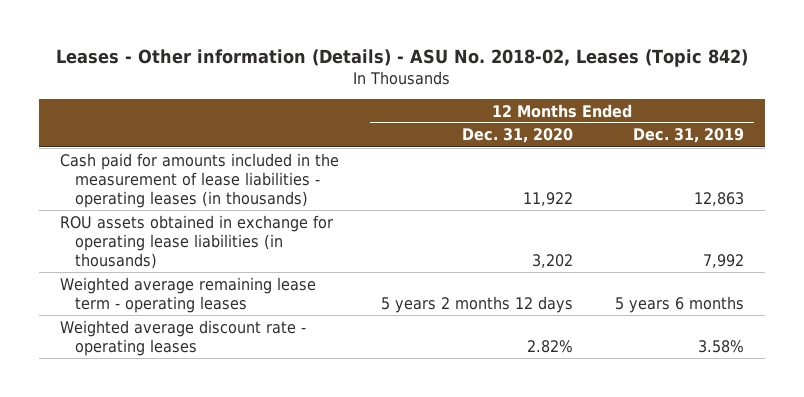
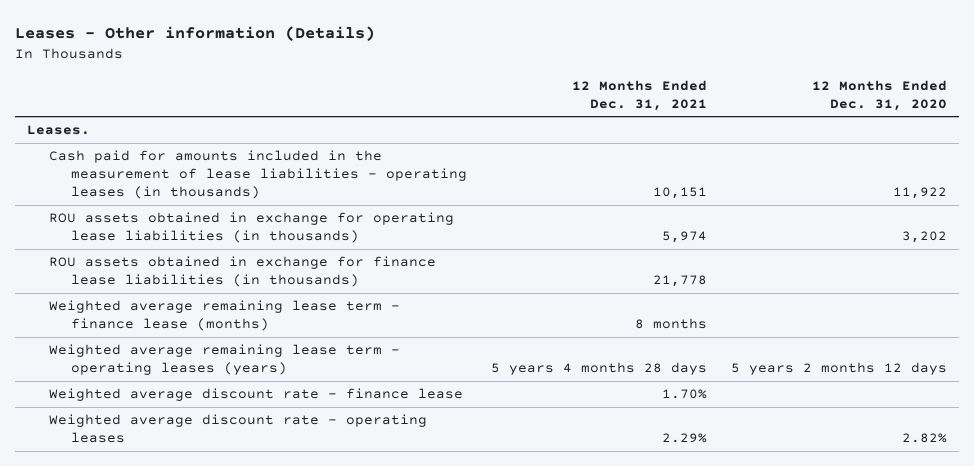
[55,48,748,67] Leases - Other information (Details) - ASU No. 2018-02, Leases (Topic 842) -> [15,25,376,41] Leases - Other information (Details)
[632,128,744,144] Dec. 31, 2019 -> none
none -> [571,79,707,111] 12 Months Ended Dec. 31, 2021
none -> [27,125,91,136] Leases.
none -> [48,256,436,288] ROU assets obtained in exchange for finance lease liabilities (in thousands)
none -> [48,300,400,332] Weighted average remaining lease term - finance lease (months)
[59,276,316,313] Weighted average remaining lease term - operating leases -> [48,344,400,376] Weighted average remaining lease term - operating leases (years)
none -> [48,388,463,402] Weighted average discount rate - finance lease

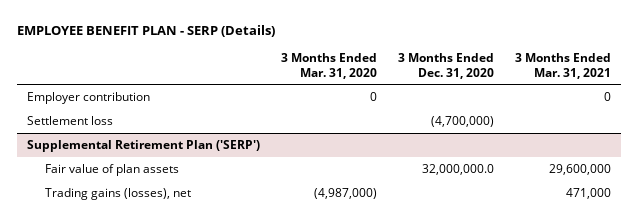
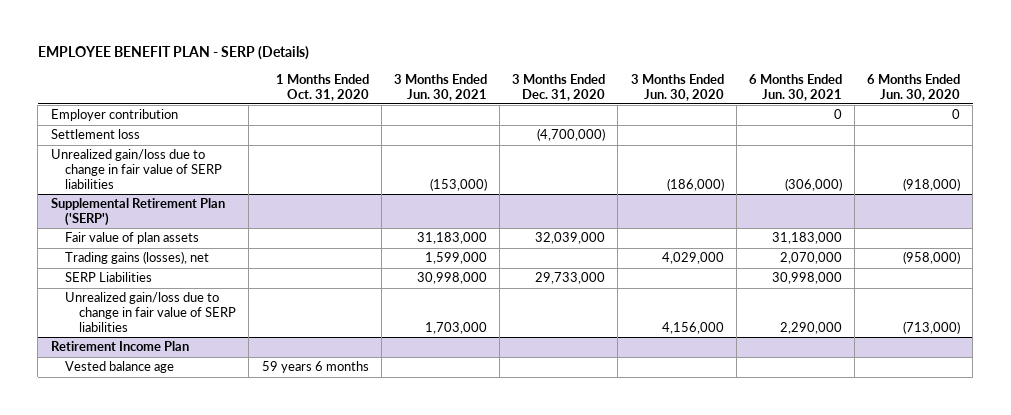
[281,52,378,79] 3 Months Ended Mar. 31, 2020 -> none
[514,52,611,79] 3 Months Ended Mar. 31, 2021 -> none
none -> [275,73,369,101] 1 Months Ended Oct. 31, 2020
none -> [393,73,487,101] 3 Months Ended Jun. 30, 2021
none -> [630,73,724,101] 3 Months Ended Jun. 30, 2020
none -> [748,73,842,101] 6 Months Ended Jun. 30, 2021
none -> [867,73,961,101] 6 Months Ended Jun. 30, 2020
none -> [50,149,222,189] Unrealized gain/loss due to change in fair value of SERP liabilities
[421,163,494,175] 32,000,000.0 -> [535,232,606,245] 32,039,000
none -> [64,272,152,283] SERP Liabilities
none -> [64,292,237,332] Unrealized gain/loss due to change in fair value of SERP liabilities
none -> [50,341,189,352] Retirement Income Plan
none -> [64,361,174,374] Vested balance age

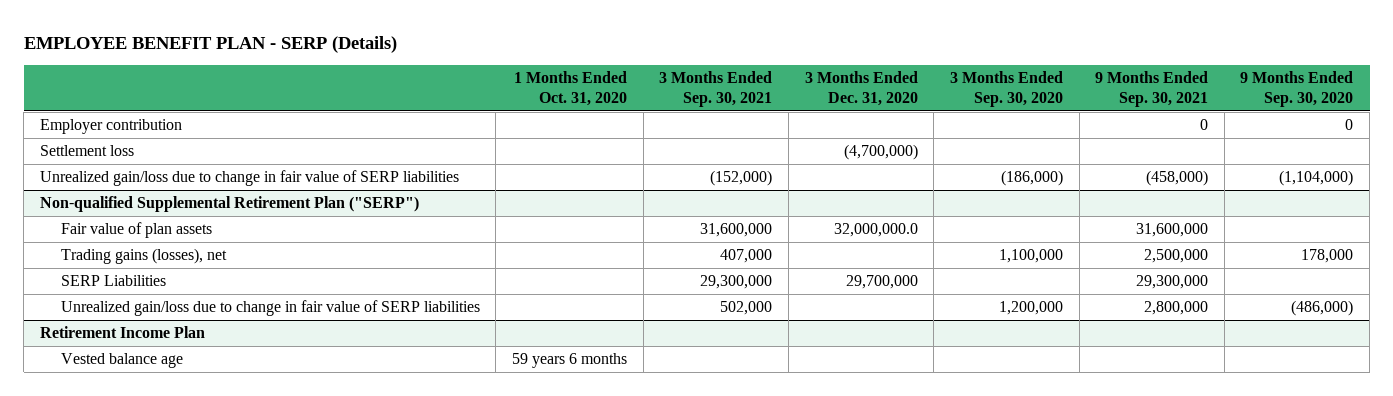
[393,73,487,101] 3 Months Ended Jun. 30, 2021 -> none
[630,73,724,101] 3 Months Ended Jun. 30, 2020 -> none
[748,73,842,101] 6 Months Ended Jun. 30, 2021 -> none
[867,73,961,101] 6 Months Ended Jun. 30, 2020 -> none
none -> [659,71,773,107] 3 Months Ended Sep. 30, 2021
none -> [949,71,1063,107] 3 Months Ended Sep. 30, 2020
none -> [1095,71,1209,107] 9 Months Ended Sep. 30, 2021
none -> [1240,71,1354,107] 9 Months Ended Sep. 30, 2020
[50,198,225,227] Supplemental Retirement Plan ('SERP') -> [39,196,419,213] Non-qualified Supplemental Retirement Plan ("SERP")
[535,232,606,245] 32,039,000 -> [833,223,918,238] 32,000,000.0
[535,272,606,285] 29,733,000 -> [845,275,918,290] 29,700,000

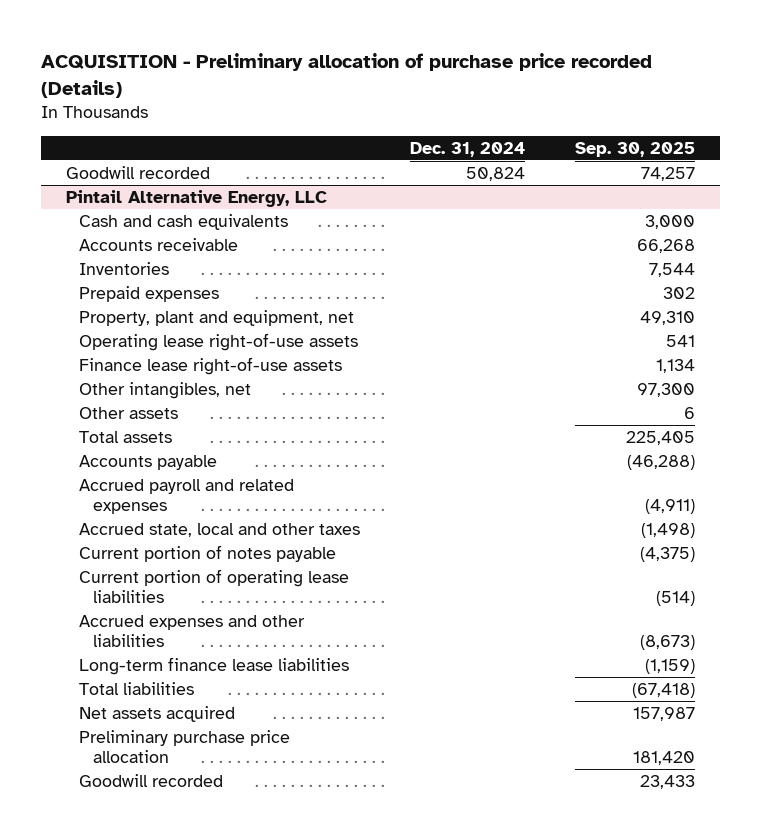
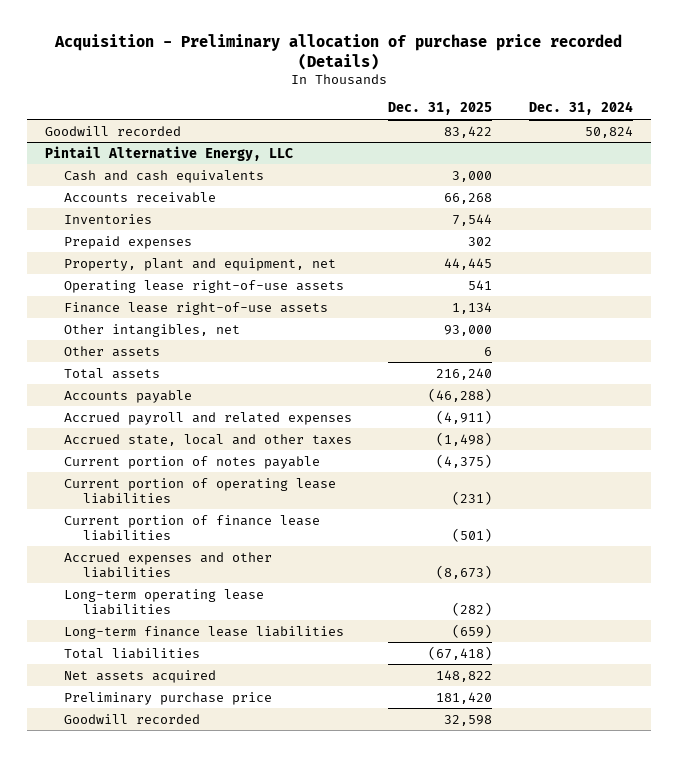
[40,52,652,98] ACQUISITION - Preliminary allocation of purchase price recorded (Details) -> [53,33,622,70] Acquisition - Preliminary allocation of purchase price recorded (Details)
[574,141,695,157] Sep. 30, 2025 -> none
none -> [388,102,493,116] Dec. 31, 2025
none -> [63,514,320,541] Current portion of finance lease liabilities
none -> [63,588,264,615] Long-term operating lease liabilities
[79,730,291,764] Preliminary purchase price allocation -> [63,691,272,705] Preliminary purchase price

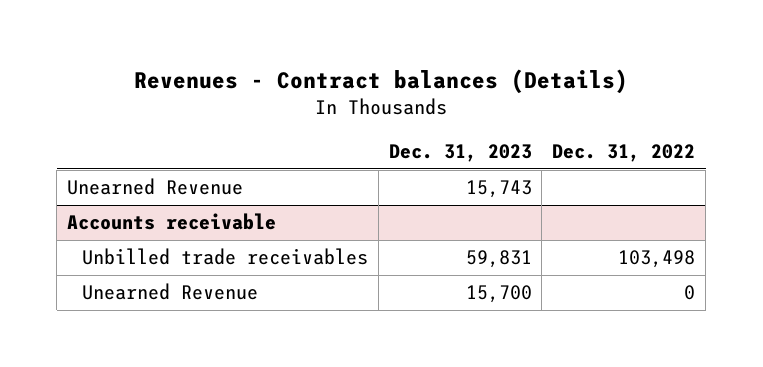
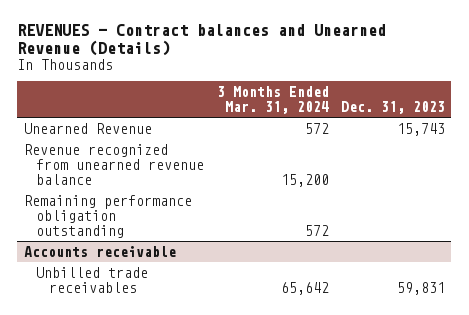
[134,68,629,94] Revenues - Contract balances (Details) -> [17,23,387,56] REVENUES - Contract balances and Unearned Revenue (Details)
[552,144,696,163] Dec. 31, 2022 -> none
none -> [216,86,329,115] 3 Months Ended Mar. 31, 2024
none -> [23,143,205,185] Revenue recognized from unearned revenue balance
none -> [23,194,192,238] Remaining performance obligation outstanding
[81,283,258,301] Unearned Revenue -> none

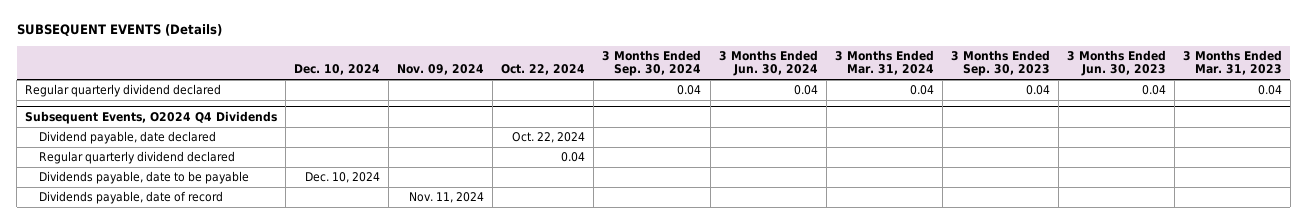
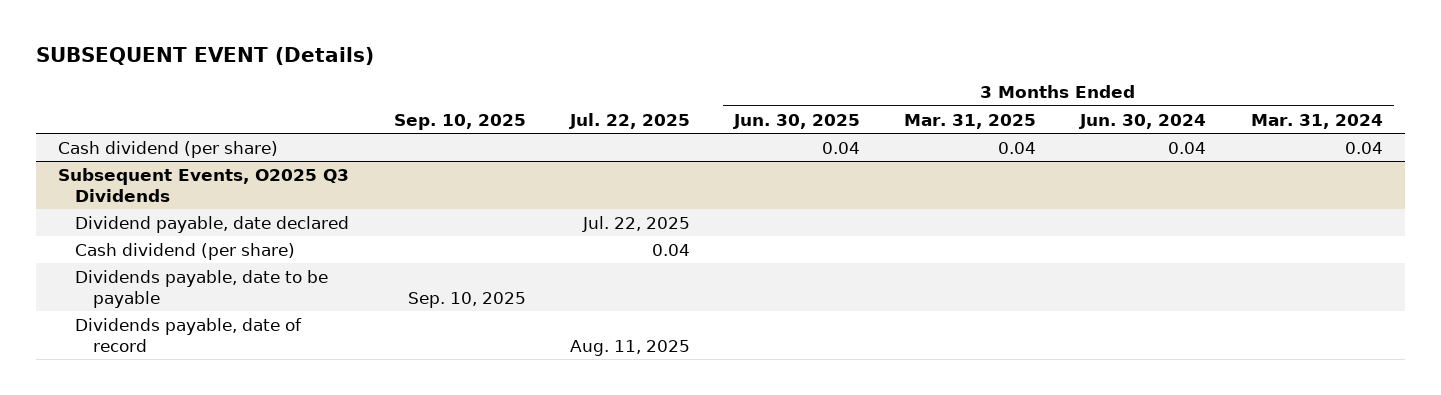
[16,24,222,37] SUBSEQUENT EVENTS (Details) -> [35,47,374,66] SUBSEQUENT EVENT (Details)
[294,64,381,76] Dec. 10, 2024 -> none
[397,64,485,76] Nov. 09, 2024 -> none
[501,64,586,76] Oct. 22, 2024 -> none
[602,49,702,77] 3 Months Ended Sep. 30, 2024 -> none
[950,49,1050,77] 3 Months Ended Sep. 30, 2023 -> none
[1066,49,1166,77] 3 Months Ended Jun. 30, 2023 -> none
[1182,49,1282,76] 3 Months Ended Mar. 31, 2023 -> none
none -> [393,113,526,130] Sep. 10, 2025
none -> [568,112,690,129] Jul. 22, 2025
none -> [733,113,861,129] Jun. 30, 2025
none -> [904,113,1037,129] Mar. 31, 2025
[25,110,278,124] Subsequent Events, O2024 Q4 Dividends -> none
[38,131,216,145] Dividend payable, date declared -> none
[38,151,235,165] Regular quarterly dividend declared -> none
[38,171,249,185] Dividends payable, date to be payable -> none
[38,191,223,205] Dividends payable, date of record -> none
[25,84,222,98] Regular quarterly dividend declared -> [58,140,279,158] Cash dividend (per share)
none -> [58,167,350,202] Subsequent Events, O2025 Q3 Dividends
none -> [75,215,350,233] Dividend payable, date declared
none -> [75,242,296,260] Cash dividend (per share)
none -> [75,269,329,308] Dividends payable, date to be payable
none -> [75,317,303,352] Dividends payable, date of record

